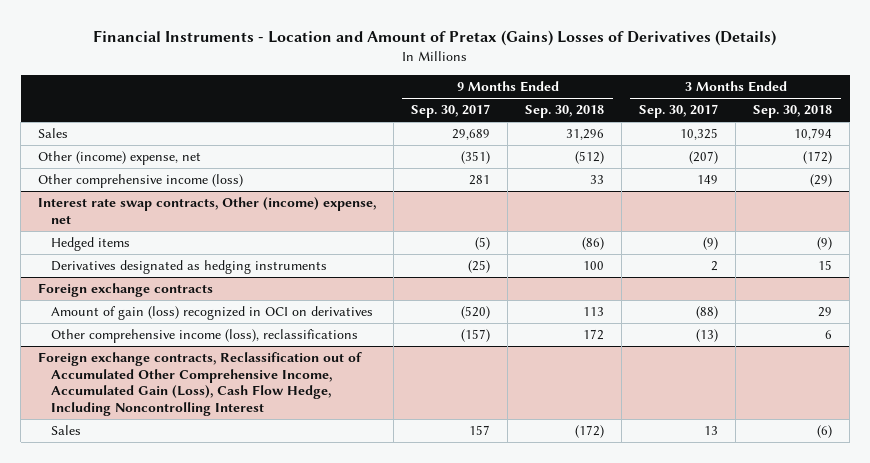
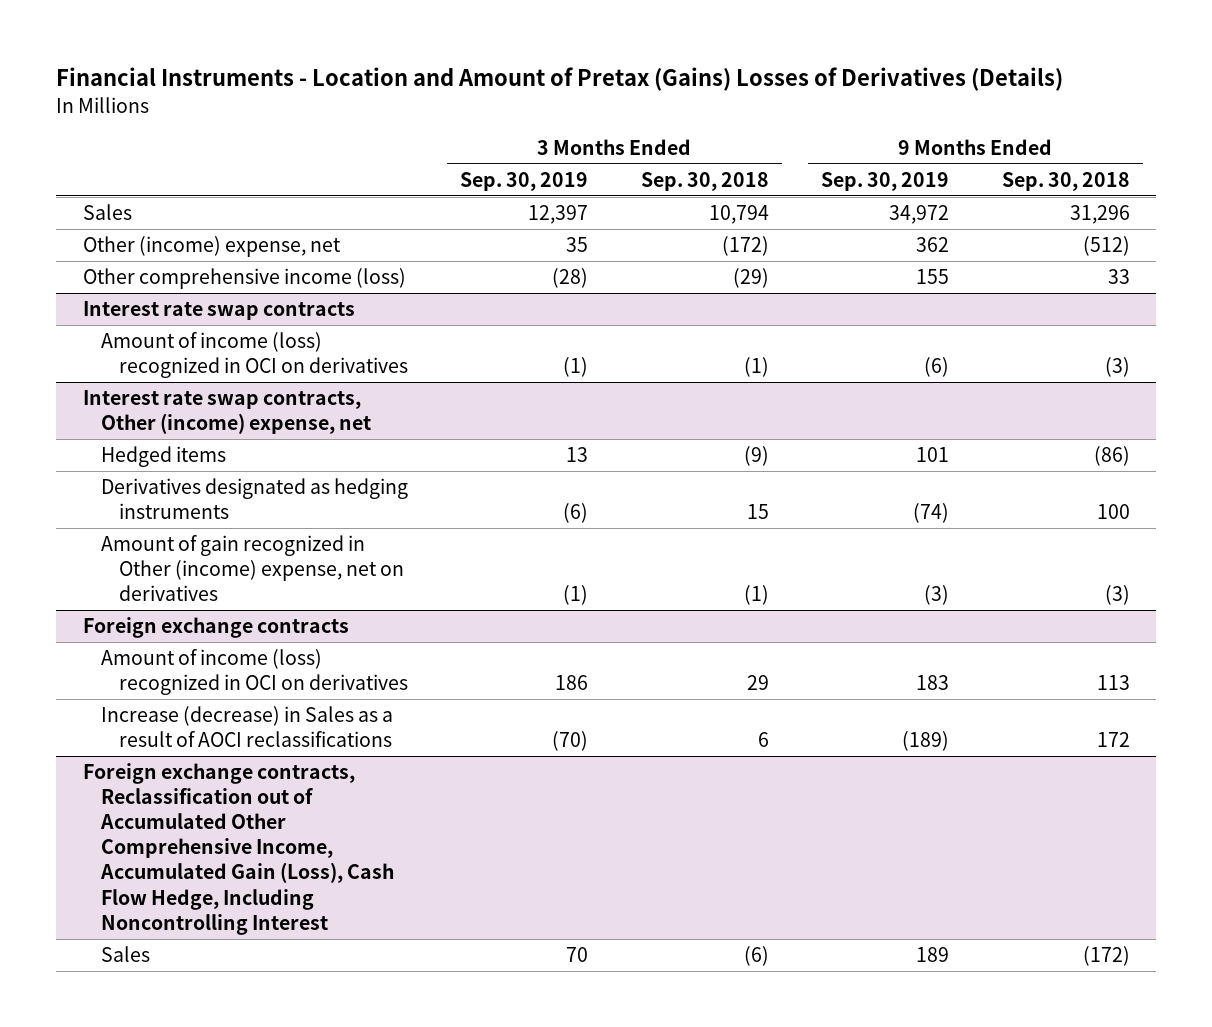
[411,104,491,119] Sep. 30, 2017 -> none
[639,104,719,119] Sep. 30, 2017 -> none
none -> [460,171,589,191] Sep. 30, 2019
none -> [821,171,950,191] Sep. 30, 2019
none -> [82,300,355,320] Interest rate swap contracts
none -> [100,331,408,379] Amount of income (loss) recognized in OCI on derivatives
none -> [100,534,404,602] Amount of gain recognized in Other (income) expense, net on derivatives
[51,306,374,321] Amount of gain (loss) recognized in OCI on derivatives -> [100,648,408,696] Amount of income (loss) recognized in OCI on derivatives
[51,329,359,344] Other comprehensive income (loss), reclassifications -> [100,705,393,748] Increase (decrease) in Sales as a result of AOCI reclassifications

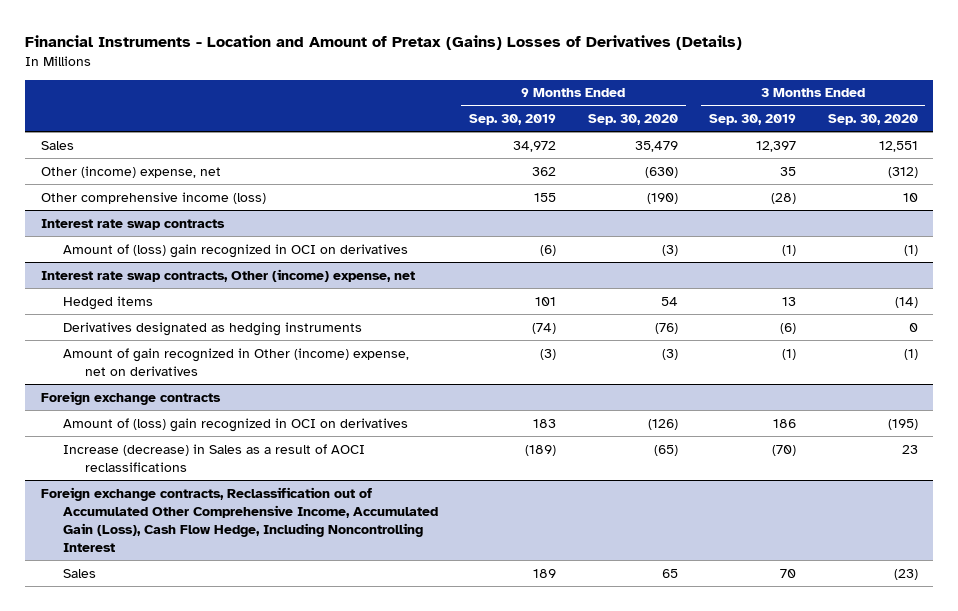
[640,171,769,191] Sep. 30, 2018 -> none
[1001,171,1130,191] Sep. 30, 2018 -> none
none -> [587,113,678,125] Sep. 30, 2020
none -> [827,113,918,125] Sep. 30, 2020
[100,331,408,379] Amount of income (loss) recognized in OCI on derivatives -> [62,243,408,258] Amount of (loss) gain recognized in OCI on derivatives
[100,648,408,696] Amount of income (loss) recognized in OCI on derivatives -> [62,417,408,432] Amount of (loss) gain recognized in OCI on derivatives

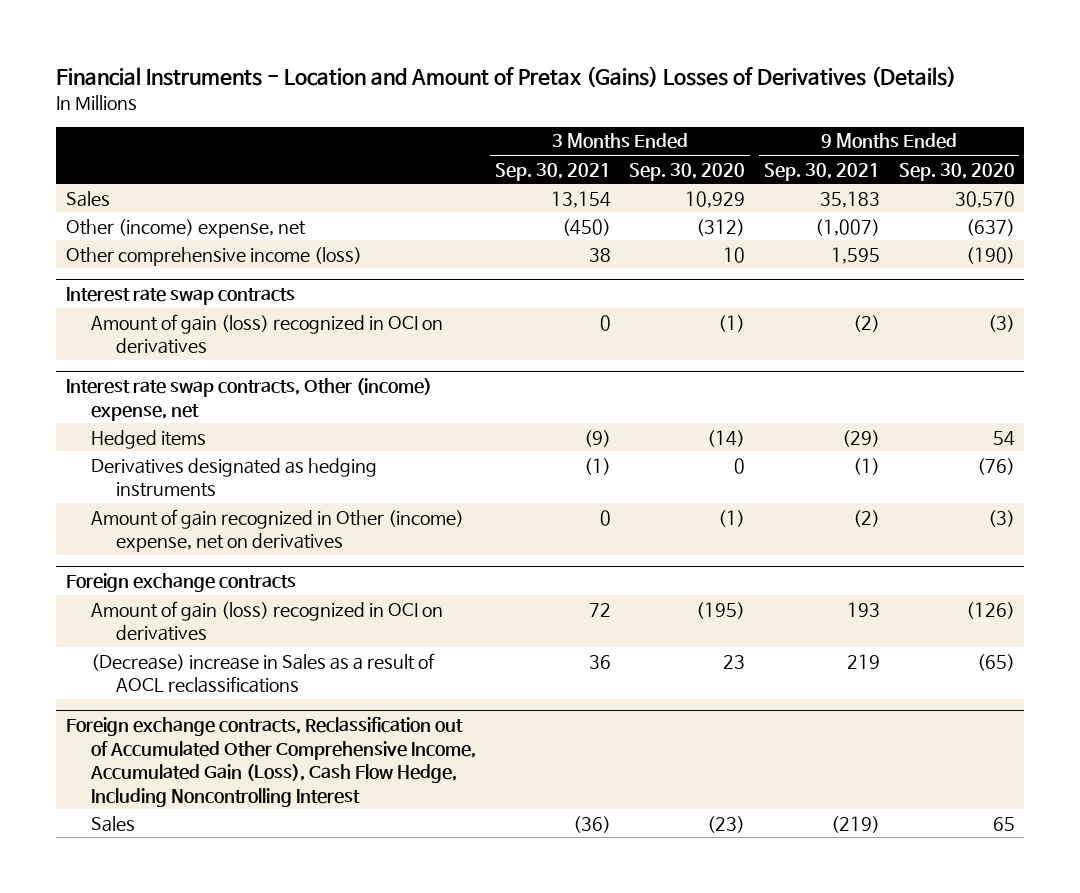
[469,113,557,125] Sep. 30, 2019 -> none
[709,113,797,125] Sep. 30, 2019 -> none
none -> [494,162,611,181] Sep. 30, 2021
none -> [763,162,880,181] Sep. 30, 2021
[634,140,678,152] 35,479 -> [954,190,1015,208] 30,570
[878,140,918,152] 12,551 -> [685,190,746,208] 10,929
[644,166,678,178] (630) -> [965,218,1015,236] (637)
[62,243,408,258] Amount of (loss) gain recognized in OCI on derivatives -> [90,313,443,355] Amount of gain (loss) recognized in OCI on derivatives
[62,417,408,432] Amount of (loss) gain recognized in OCI on derivatives -> [90,600,443,642] Amount of gain (loss) recognized in OCI on derivatives
[62,443,365,472] Increase (decrease) in Sales as a result of AOCI reclassifications -> [90,652,435,694] (Decrease) increase in Sales as a result of AOCL reclassifications

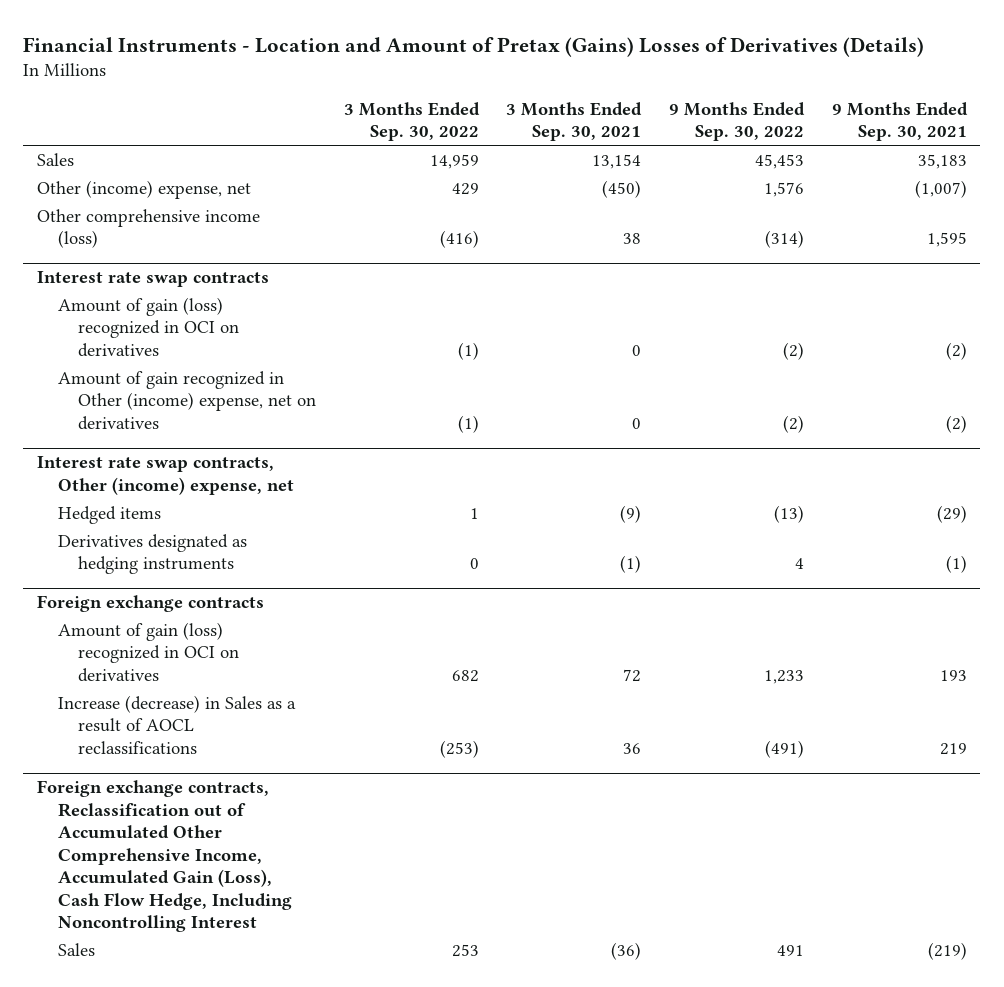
[629,162,746,181] Sep. 30, 2020 -> none
[898,162,1015,181] Sep. 30, 2020 -> none
none -> [343,101,480,142] 3 Months Ended Sep. 30, 2022
none -> [668,101,805,142] 9 Months Ended Sep. 30, 2022
none -> [57,370,317,430] Amount of gain recognized in Other (income) expense, net on derivatives
[90,508,464,553] Amount of gain recognized in Other (income) expense, net on derivatives -> none
[90,652,435,694] (Decrease) increase in Sales as a result of AOCL reclassifications -> [57,694,296,754] Increase (decrease) in Sales as a result of AOCL reclassifications

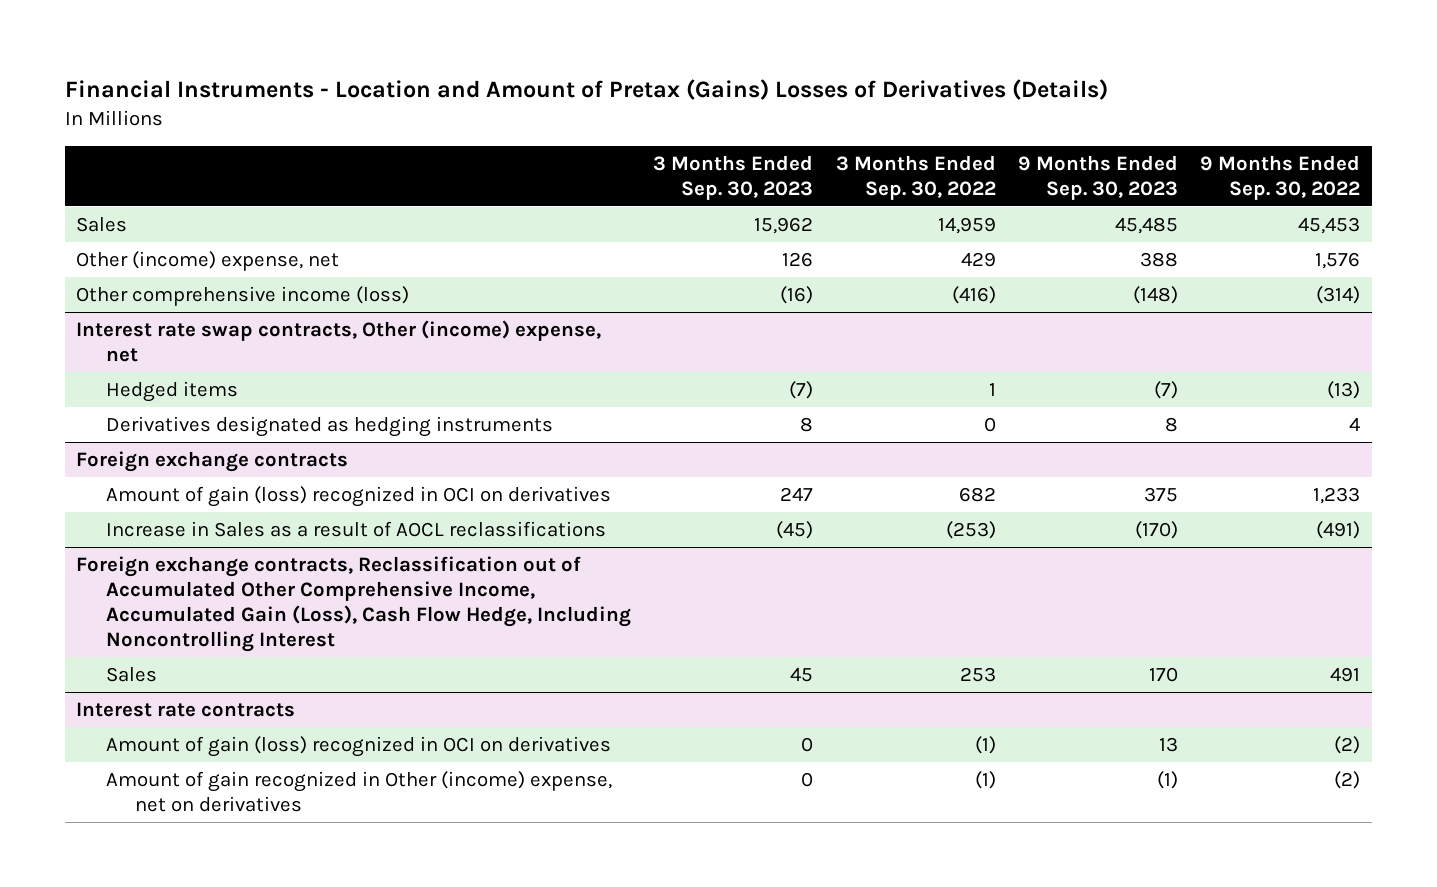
[506,101,643,142] 3 Months Ended Sep. 30, 2021 -> none
[831,101,968,142] 9 Months Ended Sep. 30, 2021 -> none
none -> [653,154,814,200] 3 Months Ended Sep. 30, 2023
none -> [1017,154,1178,200] 9 Months Ended Sep. 30, 2023
[37,271,270,288] Interest rate swap contracts -> none
[57,296,240,357] Amount of gain (loss) recognized in OCI on derivatives -> none
[57,370,317,430] Amount of gain recognized in Other (income) expense, net on derivatives -> none
[57,694,296,754] Increase (decrease) in Sales as a result of AOCL reclassifications -> [105,521,606,538] Increase in Sales as a result of AOCL reclassifications
none -> [76,702,296,718] Interest rate contracts
none -> [105,736,611,758] Amount of gain (loss) recognized in OCI on derivatives
none -> [105,771,612,812] Amount of gain recognized in Other (income) expense, net on derivatives

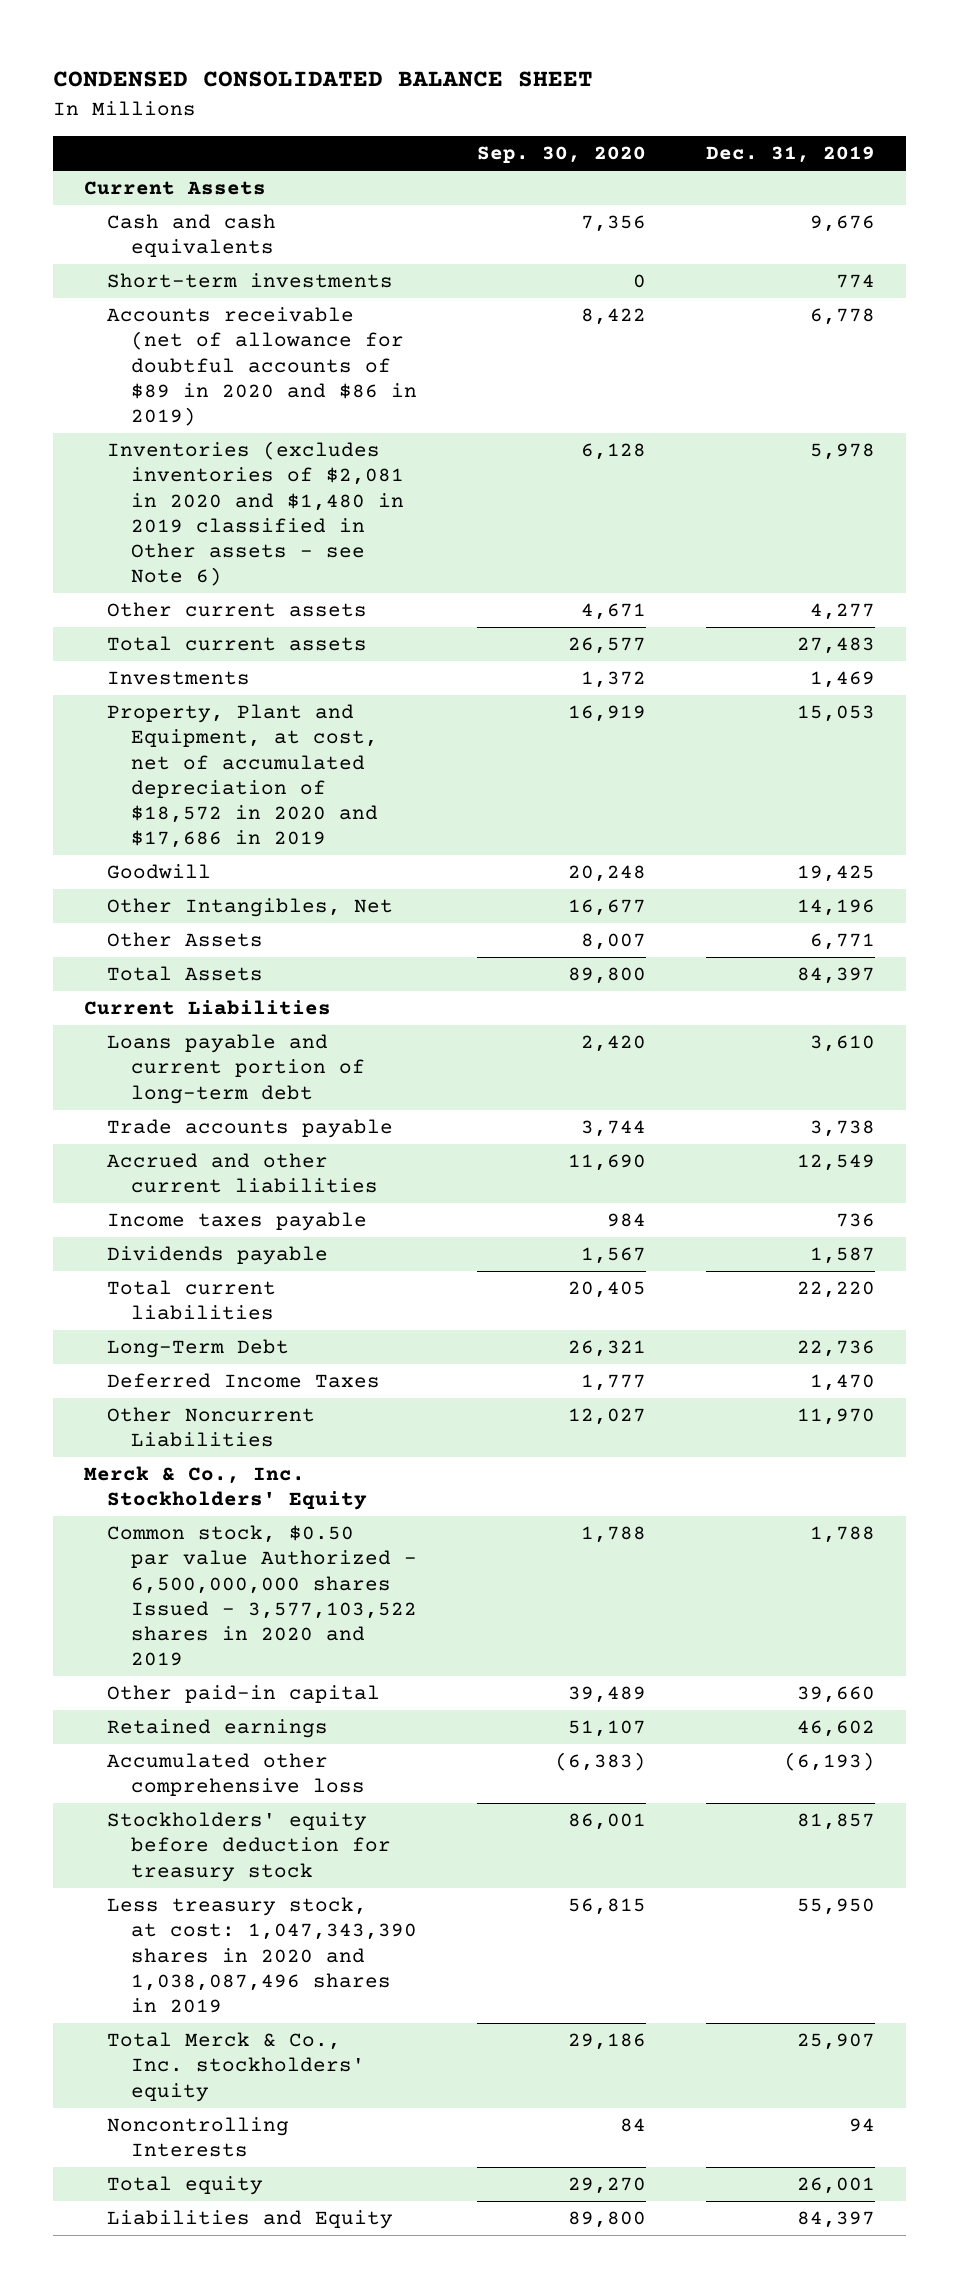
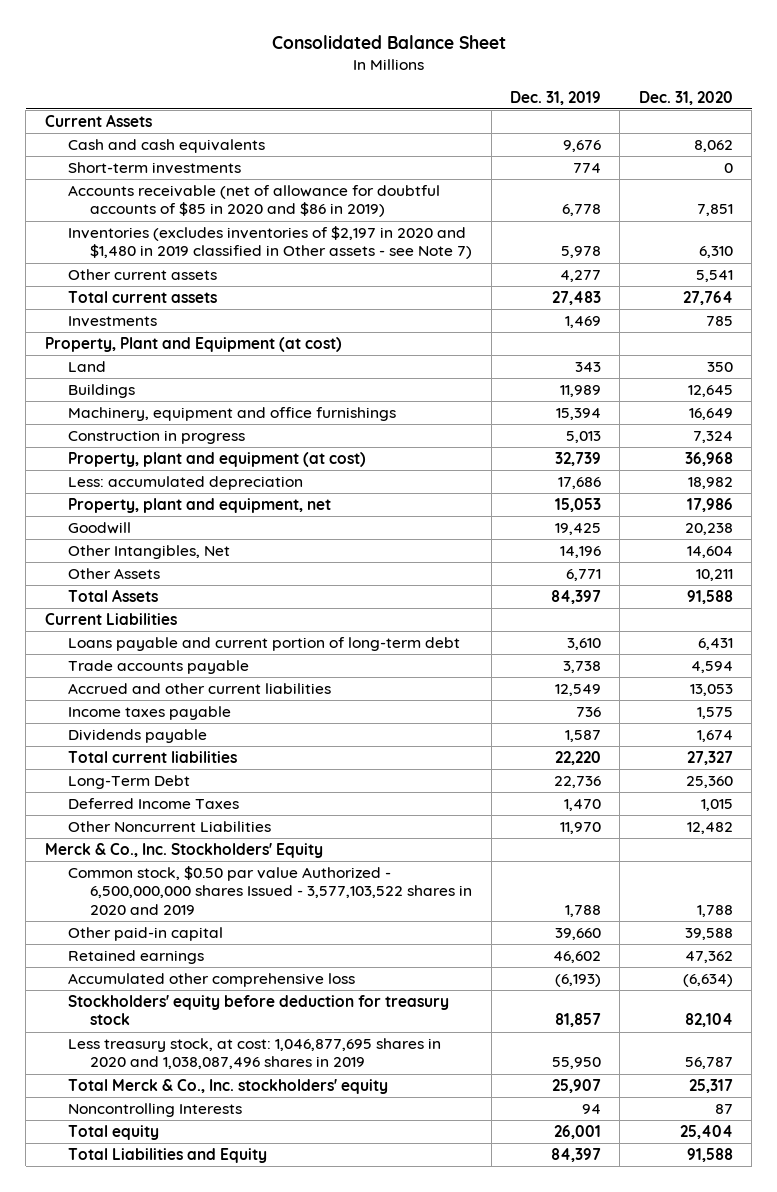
[53,71,594,88] CONDENSED CONSOLIDATED BALANCE SHEET -> [271,35,506,50] Consolidated Balance Sheet
[477,146,647,164] Sep. 30, 2020 -> none
none -> [638,90,733,105] Dec. 31, 2020
[107,307,417,427] Accounts receivable (net of allowance for doubtful accounts of $89 in 2020 and $86 in 2019) -> [67,185,440,218] Accounts receivable (net of allowance for doubtful accounts of $85 in 2020 and $86 in 2019)
[107,441,404,587] Inventories (excludes inventories of $2,081 in 2020 and $1,480 in 2019 classified in Other assets - see Note 6) -> [67,226,473,260] Inventories (excludes inventories of $2,197 in 2020 and $1,480 in 2019 classified in Other assets - see Note 7)
none -> [44,337,342,353] Property, Plant and Equipment (at cost)
none -> [67,361,106,373] Land
none -> [67,384,135,399] Buildings
none -> [67,407,396,422] Machinery, equipment and office furnishings
none -> [67,430,245,445] Construction in progress
none -> [67,452,366,468] Property, plant and equipment (at cost)
none -> [67,476,303,491] Less: accumulated depreciation
[107,704,378,849] Property, Plant and Equipment, at cost, net of accumulated depreciation of $18,572 in 2020 and $17,686 in 2019 -> [67,498,331,514] Property, plant and equipment, net
[107,1897,417,2014] Less treasury stock, at cost: 1,047,343,390 shares in 2020 and 1,038,087,496 shares in 2019 -> [67,1038,441,1070] Less treasury stock, at cost: 1,046,877,695 shares in 2020 and 1,038,087,496 shares in 2019
[107,2210,394,2230] Liabilities and Equity -> [67,1148,267,1164] Total Liabilities and Equity

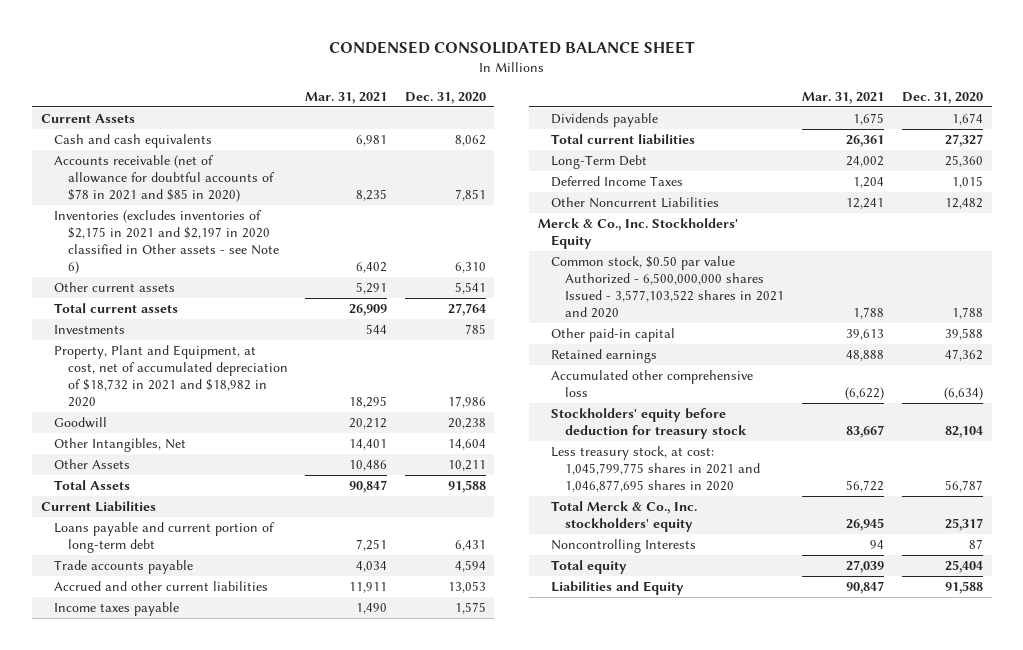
[271,35,506,50] Consolidated Balance Sheet -> [328,41,695,55] CONDENSED CONSOLIDATED BALANCE SHEET
[510,90,602,105] Dec. 31, 2019 -> none
none -> [305,91,388,104] Mar. 31, 2021
[67,162,241,175] Short-term investments -> none
[67,185,440,218] Accounts receivable (net of allowance for doubtful accounts of $85 in 2020 and $86 in 2019) -> [54,154,275,202] Accounts receivable (net of allowance for doubtful accounts of $78 in 2021 and $85 in 2020)
[67,226,473,260] Inventories (excludes inventories of $2,197 in 2020 and $1,480 in 2019 classified in Other assets - see Note 7) -> [54,209,279,274] Inventories (excludes inventories of $2,175 in 2021 and $2,197 in 2020 classified in Other assets - see Note 6)
[44,337,342,353] Property, Plant and Equipment (at cost) -> none
[67,361,106,373] Land -> none
[67,384,135,399] Buildings -> none
[67,407,396,422] Machinery, equipment and office furnishings -> none
[67,430,245,445] Construction in progress -> none
[67,452,366,468] Property, plant and equipment (at cost) -> none
[67,476,303,491] Less: accumulated depreciation -> none
[67,498,331,514] Property, plant and equipment, net -> [54,344,288,407] Property, Plant and Equipment, at cost, net of accumulated depreciation of $18,732 in 2021 and $18,982 in 2020
[67,866,473,915] Common stock, $0.50 par value Authorized - 6,500,000,000 shares Issued - 3,577,103,522 shares in 2020 and 2019 -> [551,255,785,318] Common stock, $0.50 par value Authorized - 6,500,000,000 shares Issued - 3,577,103,522 shares in 2021 and 2020
[67,1038,441,1070] Less treasury stock, at cost: 1,046,877,695 shares in 2020 and 1,038,087,496 shares in 2019 -> [551,445,761,492] Less treasury stock, at cost: 1,045,799,775 shares in 2021 and 1,046,877,695 shares in 2020
[67,1148,267,1164] Total Liabilities and Equity -> [551,580,685,595] Liabilities and Equity

